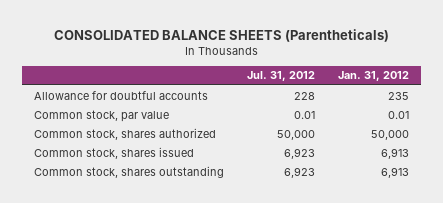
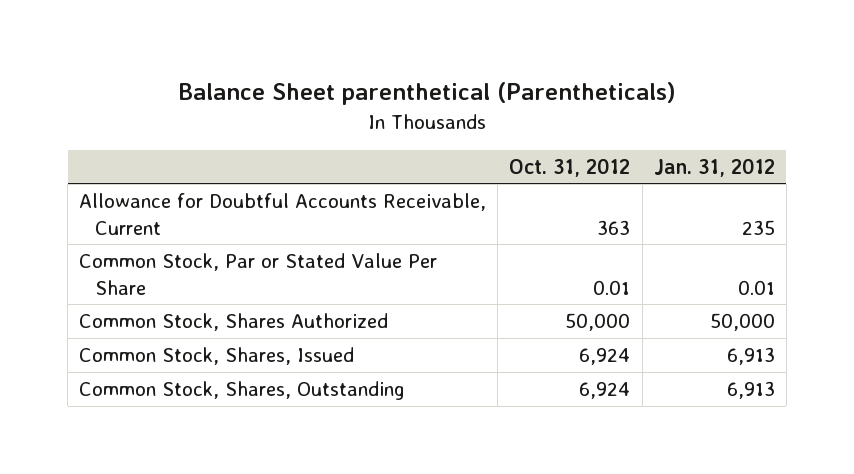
[53,28,389,42] CONSOLIDATED BALANCE SHEETS (Parentheticals) -> [177,82,676,106] Balance Sheet parenthetical (Parentheticals)
[247,71,316,82] Jul. 31, 2012 -> none
none -> [509,157,631,177] Oct. 31, 2012
[33,90,208,100] Allowance for doubtful accounts -> [79,192,487,235] Allowance for Doubtful Accounts Receivable, Current
[33,109,169,122] Common stock, par value -> [79,252,438,295] Common Stock, Par or Stated Value Per Share
[33,127,216,140] Common stock, shares authorized -> [79,312,389,331] Common Stock, Shares Authorized
[33,146,194,159] Common stock, shares issued -> [79,346,355,365] Common Stock, Shares, Issued
[33,165,224,178] Common stock, shares outstanding -> [79,380,406,400] Common Stock, Shares, Outstanding

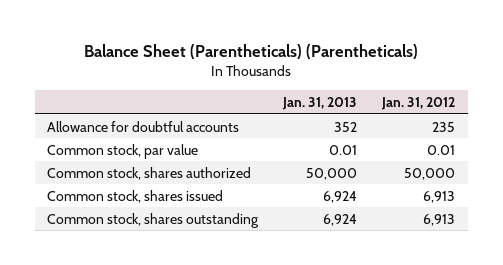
[177,82,676,106] Balance Sheet parenthetical (Parentheticals) -> [84,43,419,59] Balance Sheet (Parentheticals) (Parentheticals)
[509,157,631,177] Oct. 31, 2012 -> none
none -> [282,96,358,110] Jan. 31, 2013
[79,192,487,235] Allowance for Doubtful Accounts Receivable, Current -> [47,120,240,132] Allowance for doubtful accounts
[79,252,438,295] Common Stock, Par or Stated Value Per Share -> [47,143,199,159] Common stock, par value
[79,312,389,331] Common Stock, Shares Authorized -> [47,166,252,180] Common stock, shares authorized
[79,346,355,365] Common Stock, Shares, Issued -> [47,189,224,203] Common stock, shares issued
[79,380,406,400] Common Stock, Shares, Outstanding -> [47,212,260,228] Common stock, shares outstanding

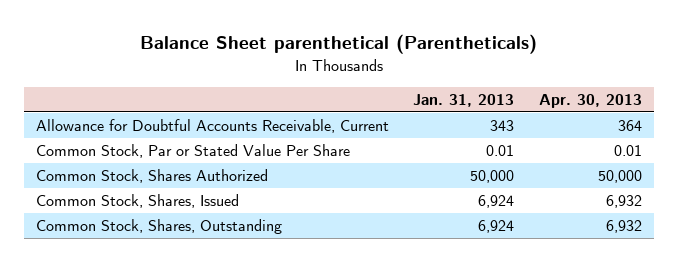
[84,43,419,59] Balance Sheet (Parentheticals) (Parentheticals) -> [139,34,537,55] Balance Sheet parenthetical (Parentheticals)
[381,96,456,110] Jan. 31, 2012 -> none
none -> [538,94,642,109] Apr. 30, 2013
[47,120,240,132] Allowance for doubtful accounts -> [36,118,390,133] Allowance for Doubtful Accounts Receivable, Current
[334,121,358,132] 352 -> [490,119,515,131] 343
[47,143,199,159] Common stock, par value -> [36,143,351,158] Common Stock, Par or Stated Value Per Share
[47,166,252,180] Common stock, shares authorized -> [36,168,269,183] Common Stock, Shares Authorized
[47,189,224,203] Common stock, shares issued -> [36,193,240,208] Common Stock, Shares, Issued
[47,212,260,228] Common stock, shares outstanding -> [36,218,283,234] Common Stock, Shares, Outstanding

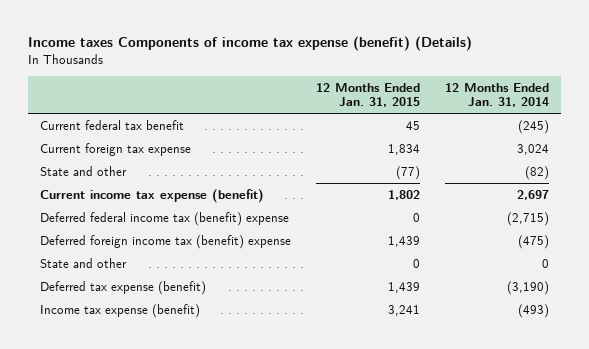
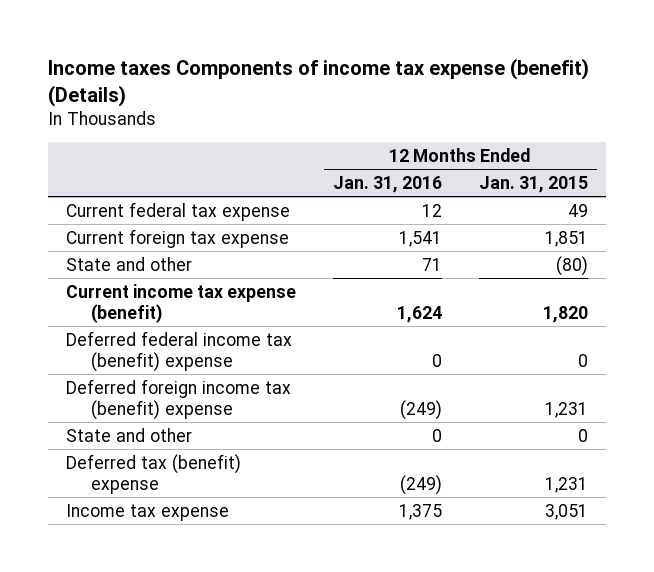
[444,83,549,108] 12 Months Ended Jan. 31, 2014 -> none
none -> [332,175,442,193] Jan. 31, 2016
[40,119,185,130] Current federal tax benefit -> [66,201,291,221] Current federal tax expense
[405,120,420,130] 45 -> [567,203,588,217] 49
[387,143,420,155] 1,834 -> [544,230,588,247] 1,851
[395,165,420,180] (77) -> [555,255,588,276] (80)
[387,189,420,200] 1,802 -> [542,305,588,323] 1,820
[387,235,420,247] 1,439 -> [544,401,588,418] 1,231
[40,280,207,295] Deferred tax expense (benefit) -> [66,453,242,494] Deferred tax (benefit) expense
[387,281,420,293] 1,439 -> [544,476,588,493] 1,231
[40,303,201,318] Income tax expense (benefit) -> [66,503,230,521] Income tax expense
[387,304,420,316] 3,241 -> [544,503,588,520] 3,051

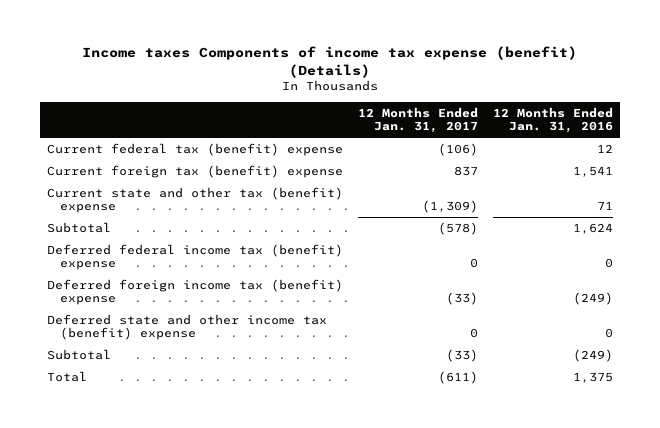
[478,175,588,193] Jan. 31, 2015 -> none
none -> [357,106,478,134] 12 Months Ended Jan. 31, 2017
[66,201,291,221] Current federal tax expense -> [46,142,343,156] Current federal tax (benefit) expense
[66,228,290,248] Current foreign tax expense -> [46,164,343,178] Current foreign tax (benefit) expense
[66,256,193,271] State and other -> [46,186,343,214] Current state and other tax (benefit) expense
[66,283,297,323] Current income tax expense (benefit) -> [46,221,111,233] Subtotal
[66,427,193,442] State and other -> [46,313,327,341] Deferred state and other income tax (benefit) expense
[66,453,242,494] Deferred tax (benefit) expense -> [46,348,111,360] Subtotal
[66,503,230,521] Income tax expense -> [46,370,87,382] Total

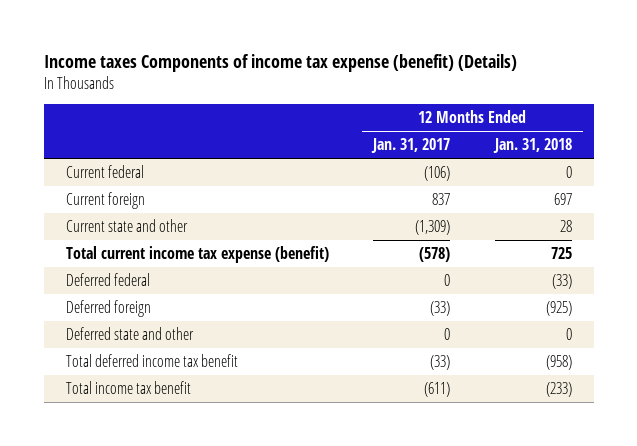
[492,106,613,134] 12 Months Ended Jan. 31, 2016 -> none
none -> [492,138,572,154] Jan. 31, 2018
[46,142,343,156] Current federal tax (benefit) expense -> [65,165,144,179] Current federal
[46,164,343,178] Current foreign tax (benefit) expense -> [65,192,145,210] Current foreign
[46,186,343,214] Current state and other tax (benefit) expense -> [65,219,188,233] Current state and other
[46,221,111,233] Subtotal -> [65,246,329,264] Total current income tax expense (benefit)
[46,243,343,271] Deferred federal income tax (benefit) expense -> [65,273,150,287] Deferred federal
[46,278,343,306] Deferred foreign income tax (benefit) expense -> [65,300,151,318] Deferred foreign
[46,313,327,341] Deferred state and other income tax (benefit) expense -> [65,327,194,341] Deferred state and other
[46,348,111,360] Subtotal -> [65,354,238,368] Total deferred income tax benefit
[46,370,87,382] Total -> [65,381,191,395] Total income tax benefit

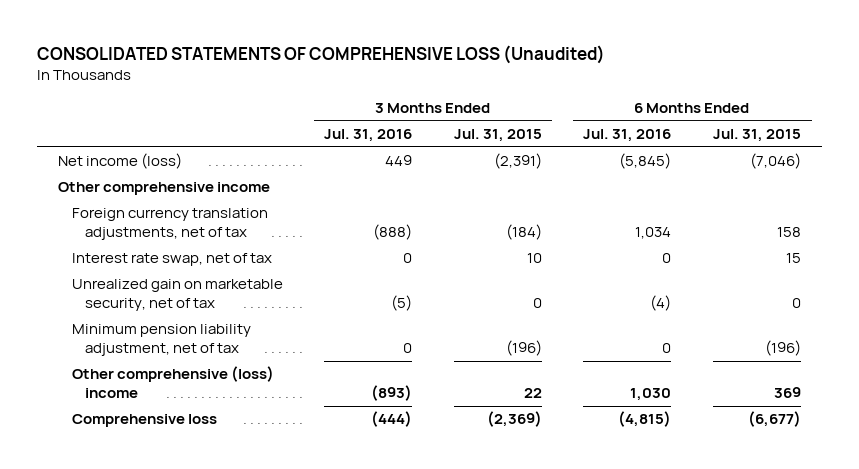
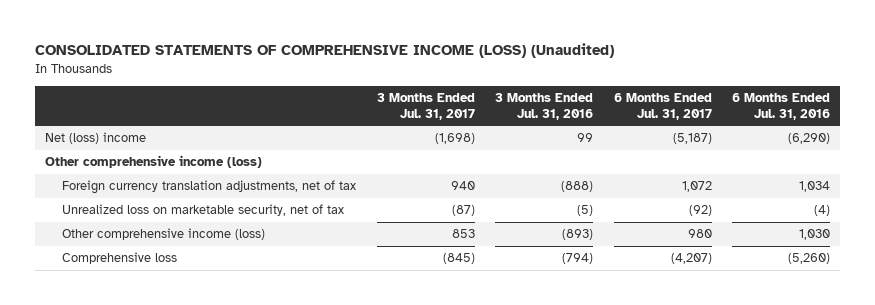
[37,45,606,65] CONSOLIDATED STATEMENTS OF COMPREHENSIVE LOSS (Unaudited) -> [34,42,614,58] CONSOLIDATED STATEMENTS OF COMPREHENSIVE INCOME (LOSS) (Unaudited)
[453,129,542,143] Jul. 31, 2015 -> none
[713,129,802,143] Jul. 31, 2015 -> none
none -> [376,93,475,120] 3 Months Ended Jul. 31, 2017
none -> [613,93,712,120] 6 Months Ended Jul. 31, 2017
[57,153,182,170] Net income (loss) -> [44,132,146,145] Net (loss) income
[385,155,413,167] 449 -> [577,133,594,143] 99
[619,153,672,170] (5,845) -> [788,133,831,145] (6,290)
[57,182,270,196] Other comprehensive income -> [44,155,262,169] Other comprehensive income (loss)
[71,253,272,267] Interest rate swap, net of tax -> none
[71,324,251,356] Minimum pension liability adjustment, net of tax -> none
[71,279,283,311] Unrealized gain on marketable security, net of tax -> [62,204,345,217] Unrealized loss on marketable security, net of tax
[71,366,274,398] Other comprehensive (loss) income -> [62,228,266,241] Other comprehensive income (loss)
[371,411,413,428] (444) -> [562,253,594,265] (794)
[618,411,672,428] (4,815) -> [788,253,831,265] (5,260)

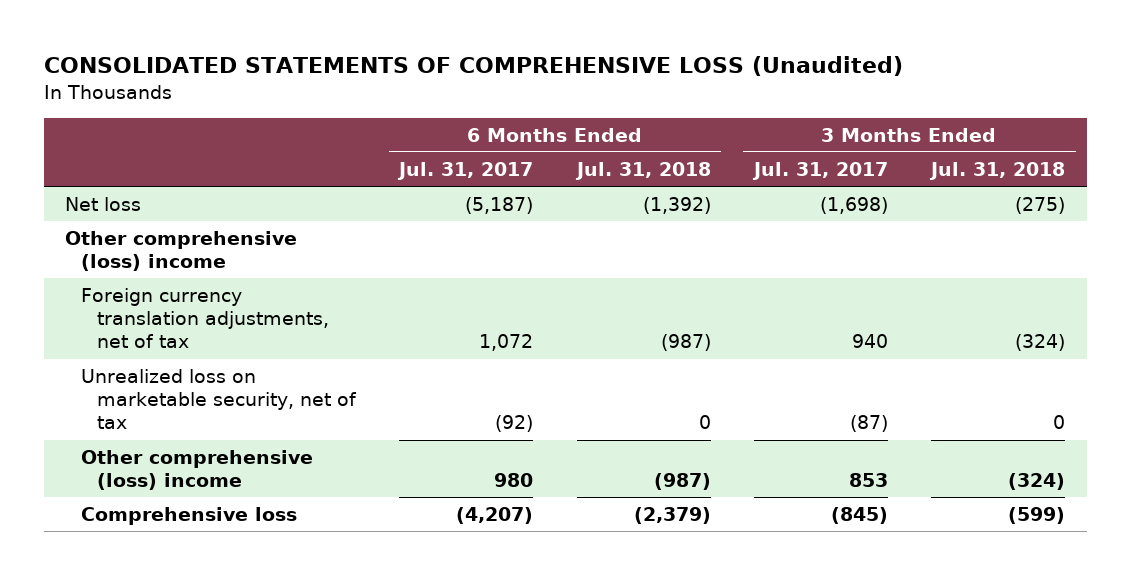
[34,42,614,58] CONSOLIDATED STATEMENTS OF COMPREHENSIVE INCOME (LOSS) (Unaudited) -> [43,56,903,77] CONSOLIDATED STATEMENTS OF COMPREHENSIVE LOSS (Unaudited)
[495,93,594,120] 3 Months Ended Jul. 31, 2016 -> none
[732,93,831,120] 6 Months Ended Jul. 31, 2016 -> none
none -> [574,161,711,180] Jul. 31, 2018
none -> [929,161,1066,180] Jul. 31, 2018
[44,132,146,145] Net (loss) income -> [65,197,142,212] Net loss
[44,155,262,169] Other comprehensive income (loss) -> [65,231,298,272] Other comprehensive (loss) income
[62,228,266,241] Other comprehensive income (loss) -> [81,450,314,491] Other comprehensive (loss) income

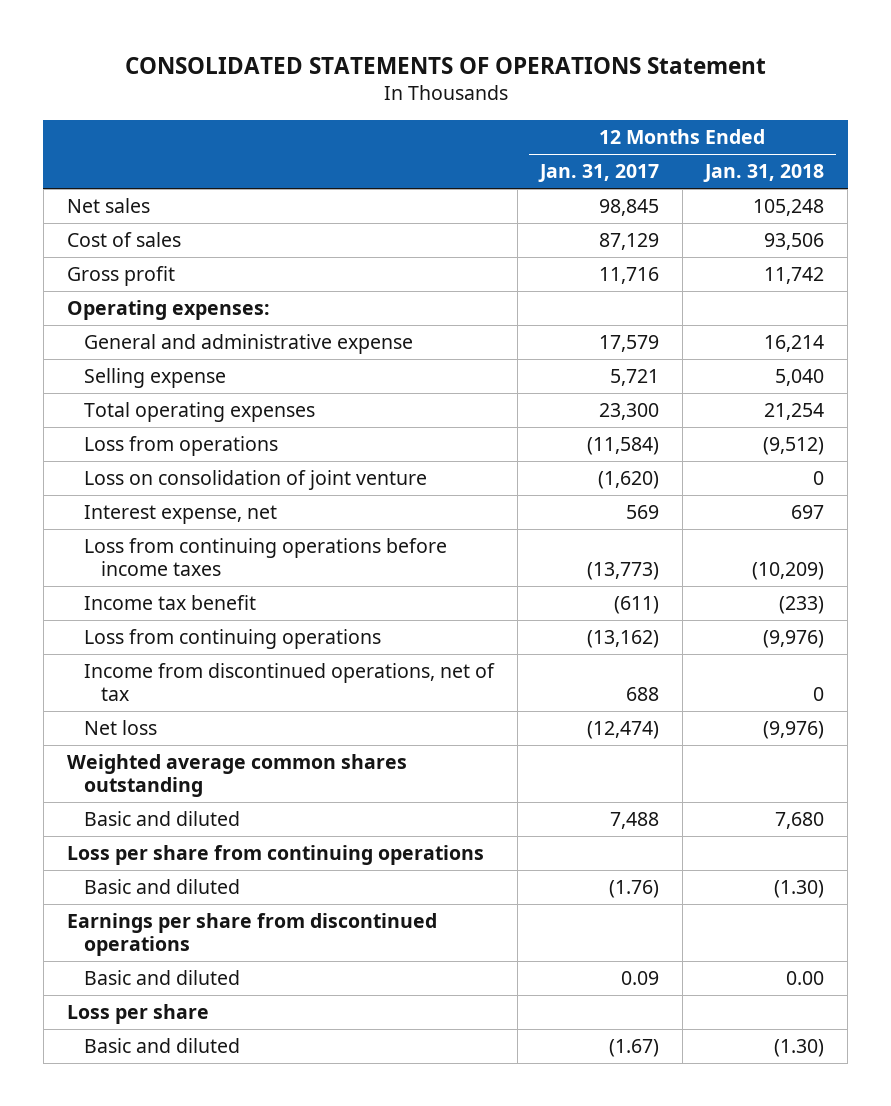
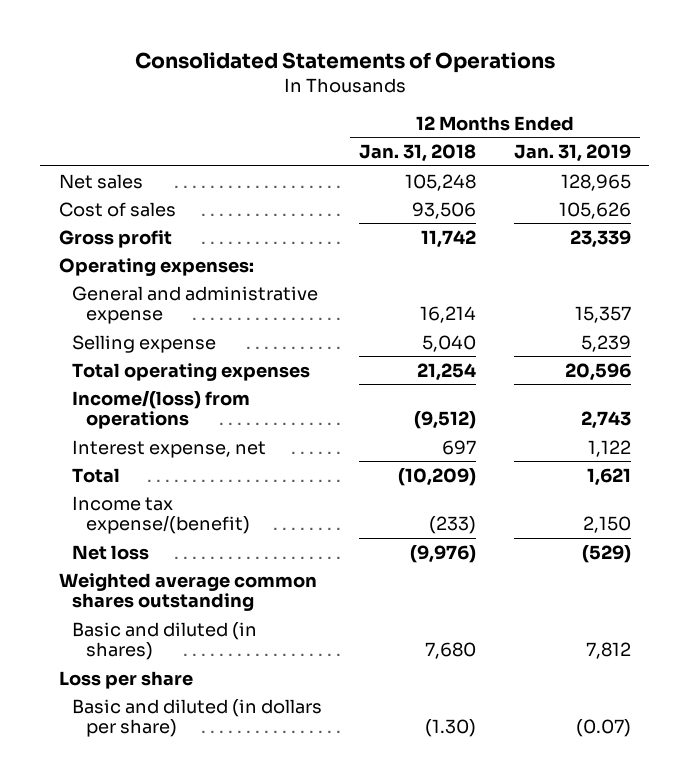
[124,56,766,74] CONSOLIDATED STATEMENTS OF OPERATIONS Statement -> [134,51,555,73] Consolidated Statements of Operations
[538,164,660,183] Jan. 31, 2017 -> none
none -> [513,144,631,163] Jan. 31, 2019
[83,470,427,491] Loss on consolidation of joint venture -> none
[83,436,278,457] Loss from operations -> [72,389,251,430] Income/(loss) from operations
[83,629,381,650] Loss from continuing operations -> none
[83,663,495,702] Income from discontinued operations, net of tax -> none
[83,538,447,577] Loss from continuing operations before income taxes -> [72,467,121,483] Total
[83,595,256,611] Income tax benefit -> [72,495,250,535] Income tax expense/(benefit)
[66,845,484,866] Loss per share from continuing operations -> none
[83,879,240,895] Basic and diluted -> none
[66,913,437,957] Earnings per share from discontinued operations -> none
[83,970,240,986] Basic and diluted -> none
[83,811,240,827] Basic and diluted -> [72,621,258,661] Basic and diluted (in shares)
[83,1038,240,1054] Basic and diluted -> [72,698,323,738] Basic and diluted (in dollars per share)

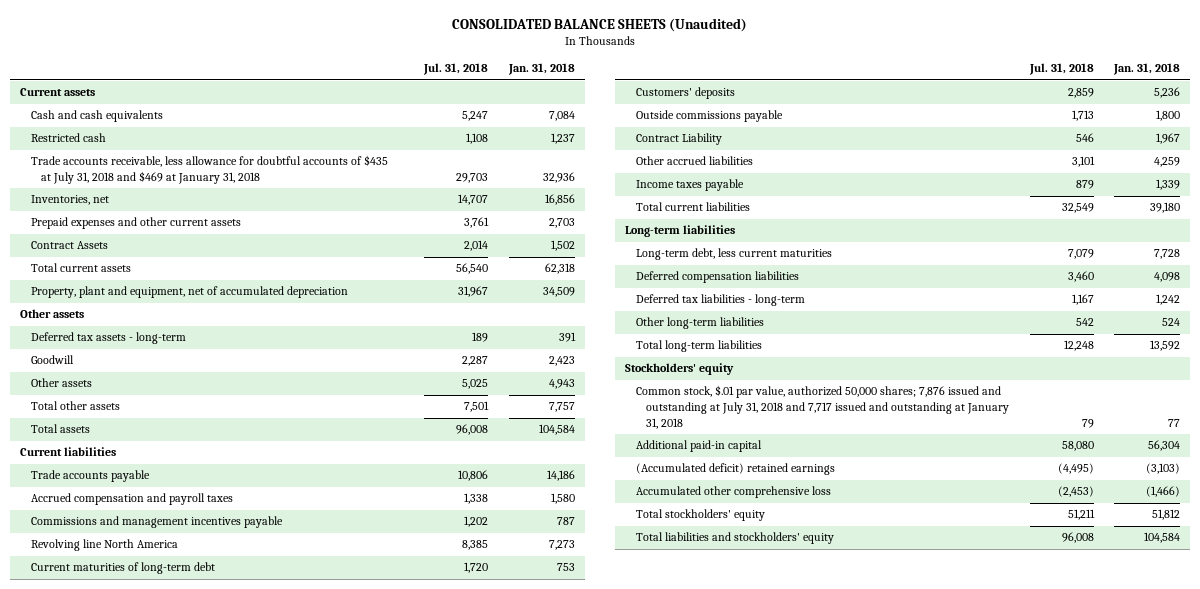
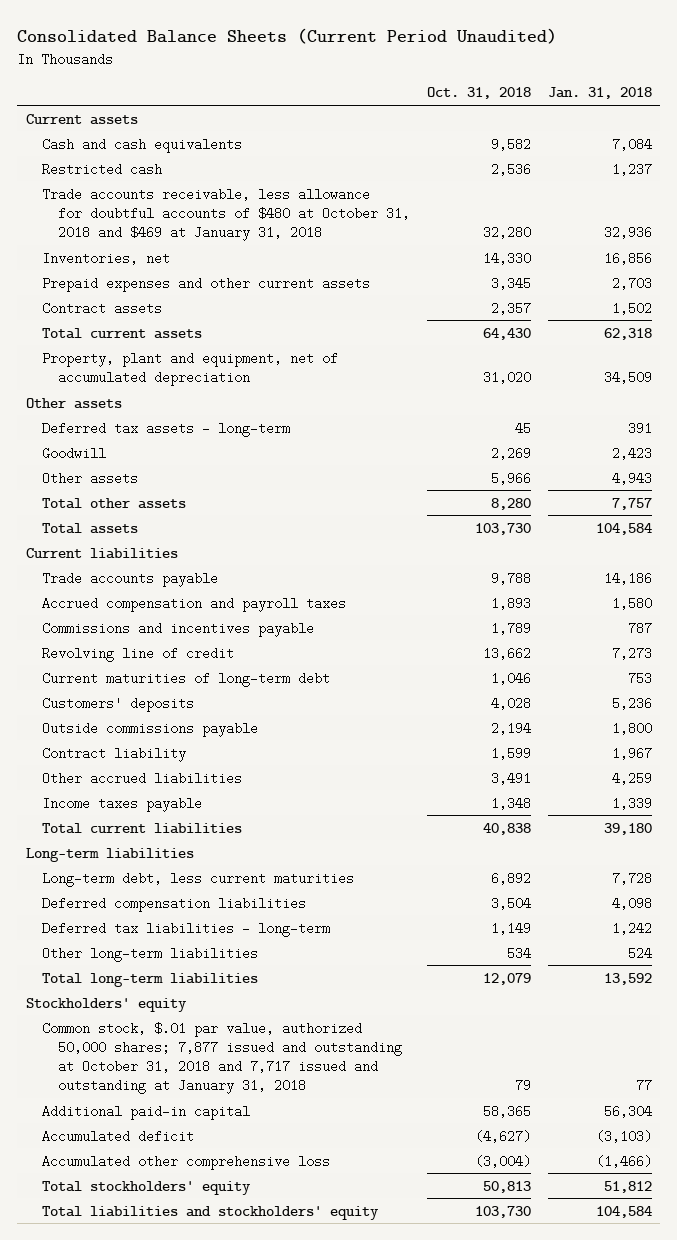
[452,17,748,32] CONSOLIDATED BALANCE SHEETS (Unaudited) -> [17,28,558,45] Consolidated Balance Sheets (Current Period Unaudited)
[423,63,489,76] Jul. 31, 2018 -> none
none -> [426,87,531,100] Oct. 31, 2018
[30,155,388,185] Trade accounts receivable, less allowance for doubtful accounts of $435 at July 31, 2018 and $469 at January 31, 2018 -> [41,187,411,241] Trade accounts receivable, less allowance for doubtful accounts of $480 at October 31, 2018 and $469 at January 31, 2018
[30,241,108,250] Contract Assets -> [41,301,162,315] Contract assets
[30,516,283,529] Commissions and management incentives payable -> [41,621,314,637] Commissions and incentives payable
[30,539,178,552] Revolving line North America -> [41,646,234,662] Revolving line of credit
[635,133,722,146] Contract Liability -> [41,746,186,762] Contract liability
[635,385,1010,429] Common stock, $.01 par value, authorized 50,000 shares; 7,876 issued and outstanding at July 31, 2018 and 7,717 issued and outstanding at January 31, 2018 -> [41,1021,403,1095] Common stock, $.01 par value, authorized 50,000 shares; 7,877 issued and outstanding at October 31, 2018 and 7,717 issued and outstanding at January 31, 2018
[635,463,835,476] (Accumulated deficit) retained earnings -> [41,1129,194,1143] Accumulated deficit

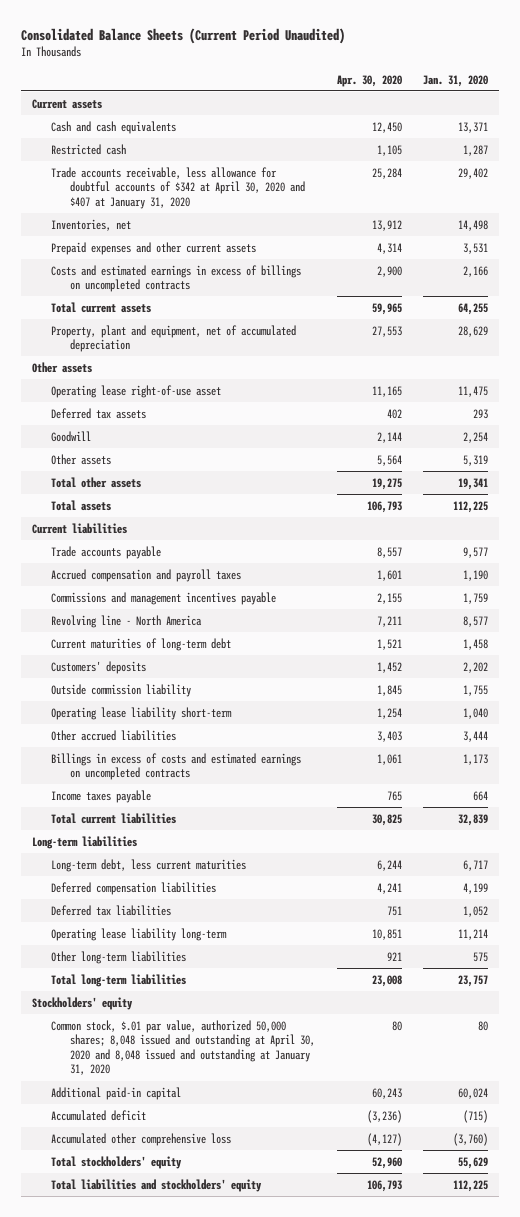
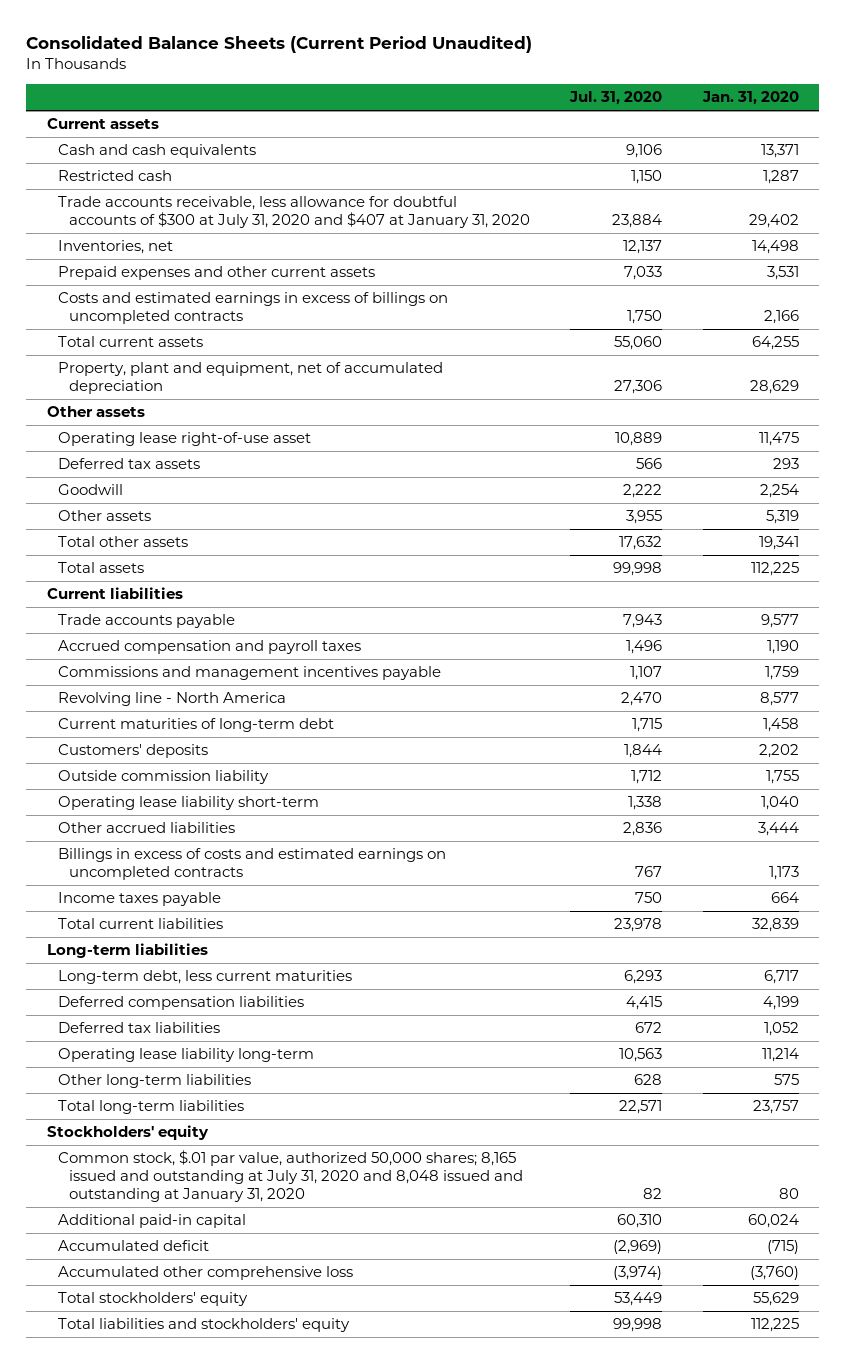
[336,74,402,87] Apr. 30, 2020 -> none
none -> [569,91,663,106] Jul. 31, 2020
[51,166,306,209] Trade accounts receivable, less allowance for doubtful accounts of $342 at April 30, 2020 and $407 at January 31, 2020 -> [57,196,530,229] Trade accounts receivable, less allowance for doubtful accounts of $300 at July 31, 2020 and $407 at January 31, 2020
[51,1019,316,1076] Common stock, $.01 par value, authorized 50,000 shares; 8,048 issued and outstanding at April 30, 2020 and 8,048 issued and outstanding at January 31, 2020 -> [57,1150,523,1202] Common stock, $.01 par value, authorized 50,000 shares; 8,165 issued and outstanding at July 31, 2020 and 8,048 issued and outstanding at January 31, 2020

